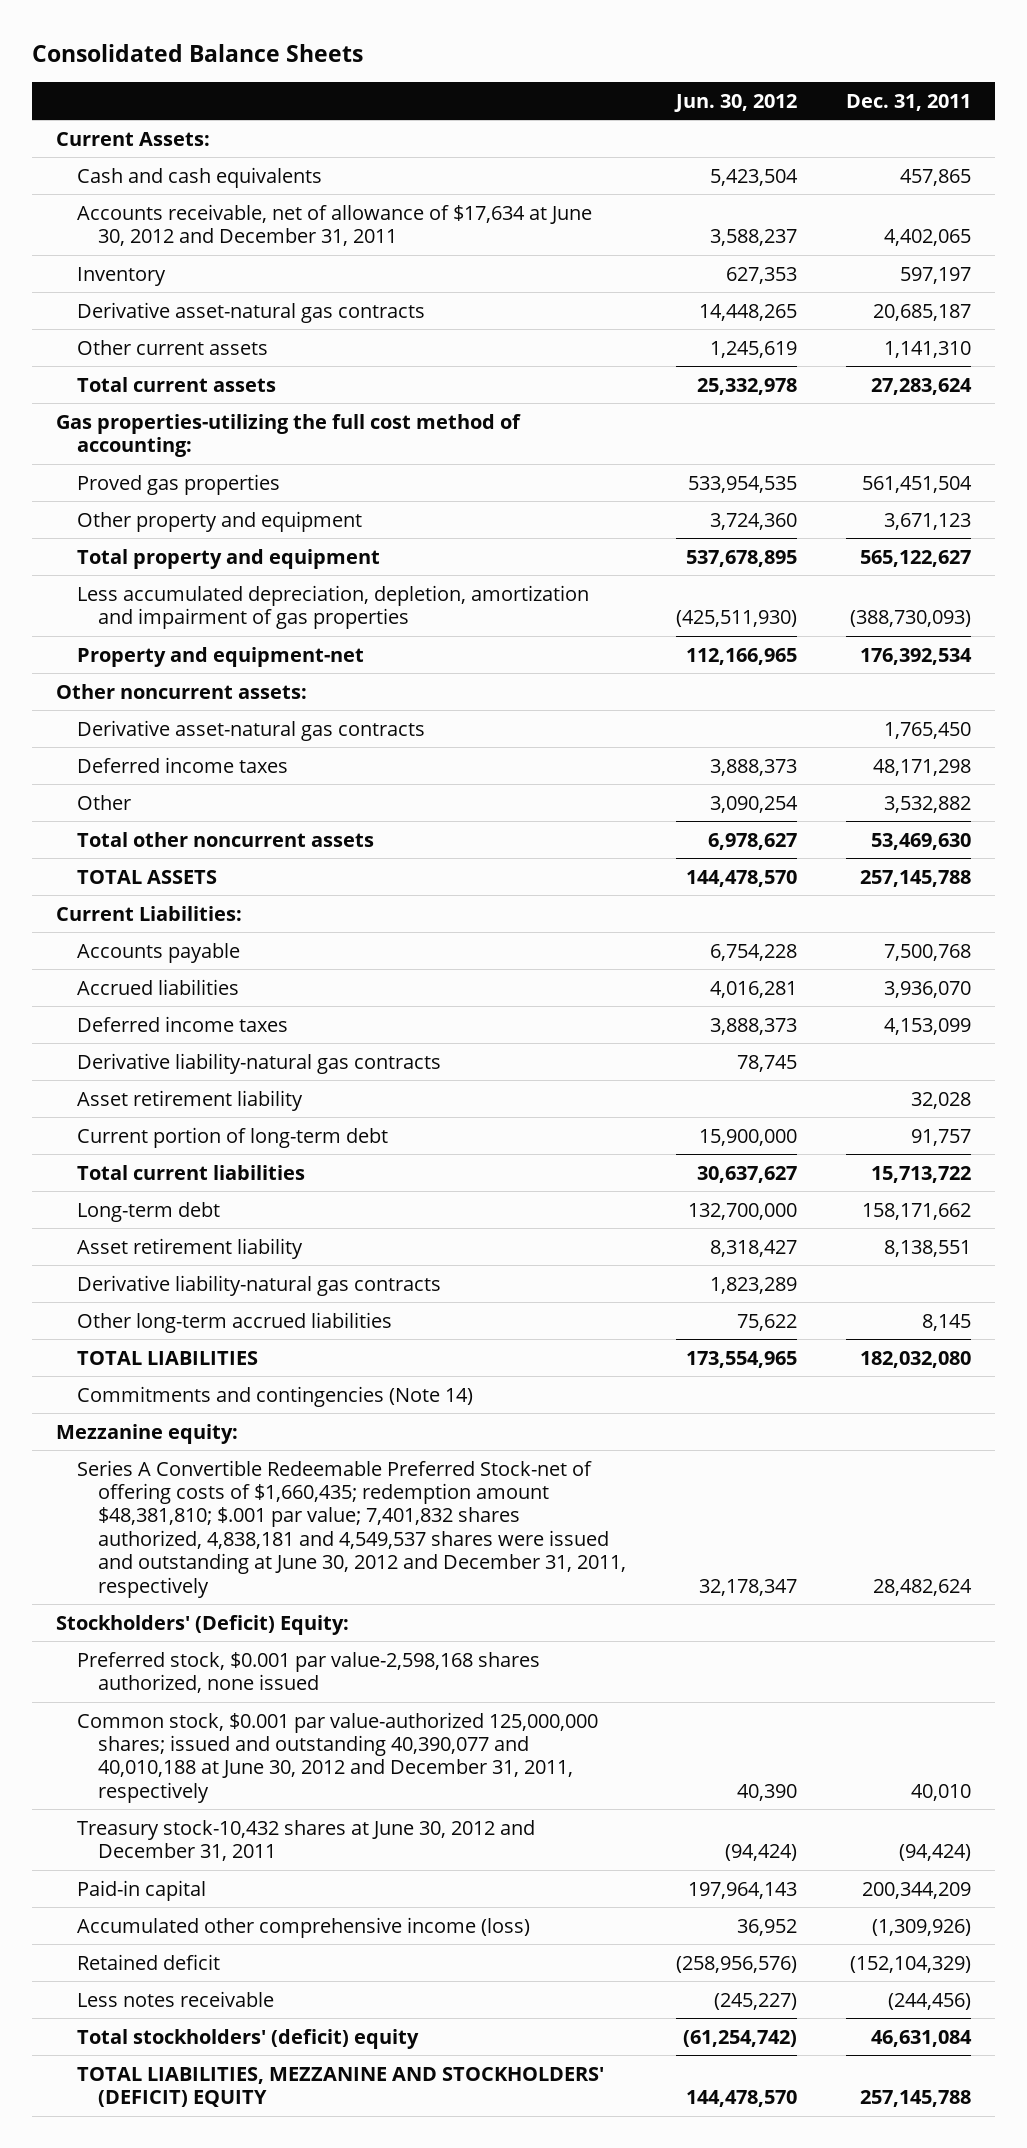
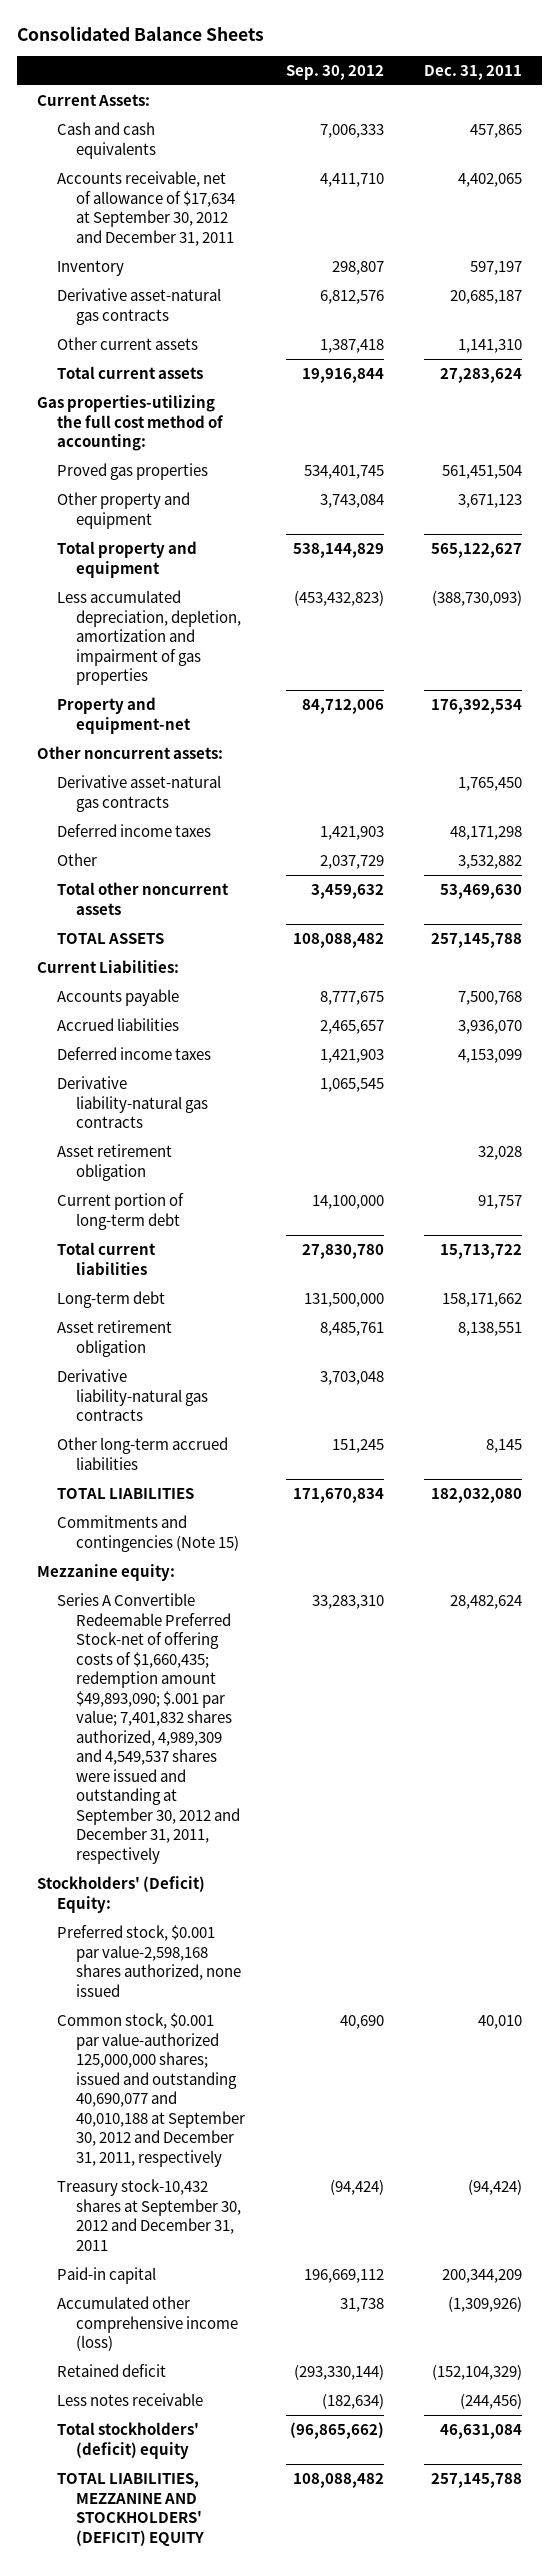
[673,93,797,112] Jun. 30, 2012 -> none
none -> [285,64,384,80] Sep. 30, 2012
[77,203,593,247] Accounts receivable, net of allowance of $17,634 at June 30, 2012 and December 31, 2011 -> [56,171,236,246] Accounts receivable, net of allowance of $17,634 at September 30, 2012 and December 31, 2011
[77,1089,304,1111] Asset retirement liability -> [56,1144,172,1181] Asset retirement obligation
[77,1237,304,1259] Asset retirement liability -> [56,1320,172,1357] Asset retirement obligation
[77,1385,474,1407] Commitments and contingencies (Note 14) -> [56,1515,240,1552] Commitments and contingencies (Note 15)
[77,1459,627,1598] Series A Convertible Redeemable Preferred Stock-net of offering costs of $1,660,435; redemption amount $48,381,810; $.001 par value; 7,401,832 shares authorized, 4,838,181 and 4,549,537 shares were issued and outstanding at June 30, 2012 and December 31, 2011, respectively -> [56,1593,241,1864] Series A Convertible Redeemable Preferred Stock-net of offering costs of $1,660,435; redemption amount $49,893,090; $.001 par value; 7,401,832 shares authorized, 4,989,309 and 4,549,537 shares were issued and outstanding at September 30, 2012 and December 31, 2011, respectively
[77,1711,599,1803] Common stock, $0.001 par value-authorized 125,000,000 shares; issued and outstanding 40,390,077 and 40,010,188 at June 30, 2012 and December 31, 2011, respectively -> [56,2013,246,2167] Common stock, $0.001 par value-authorized 125,000,000 shares; issued and outstanding 40,690,077 and 40,010,188 at September 30, 2012 and December 31, 2011, respectively
[77,1819,536,1862] Treasury stock-10,432 shares at June 30, 2012 and December 31, 2011 -> [56,2179,242,2251] Treasury stock-10,432 shares at September 30, 2012 and December 31, 2011

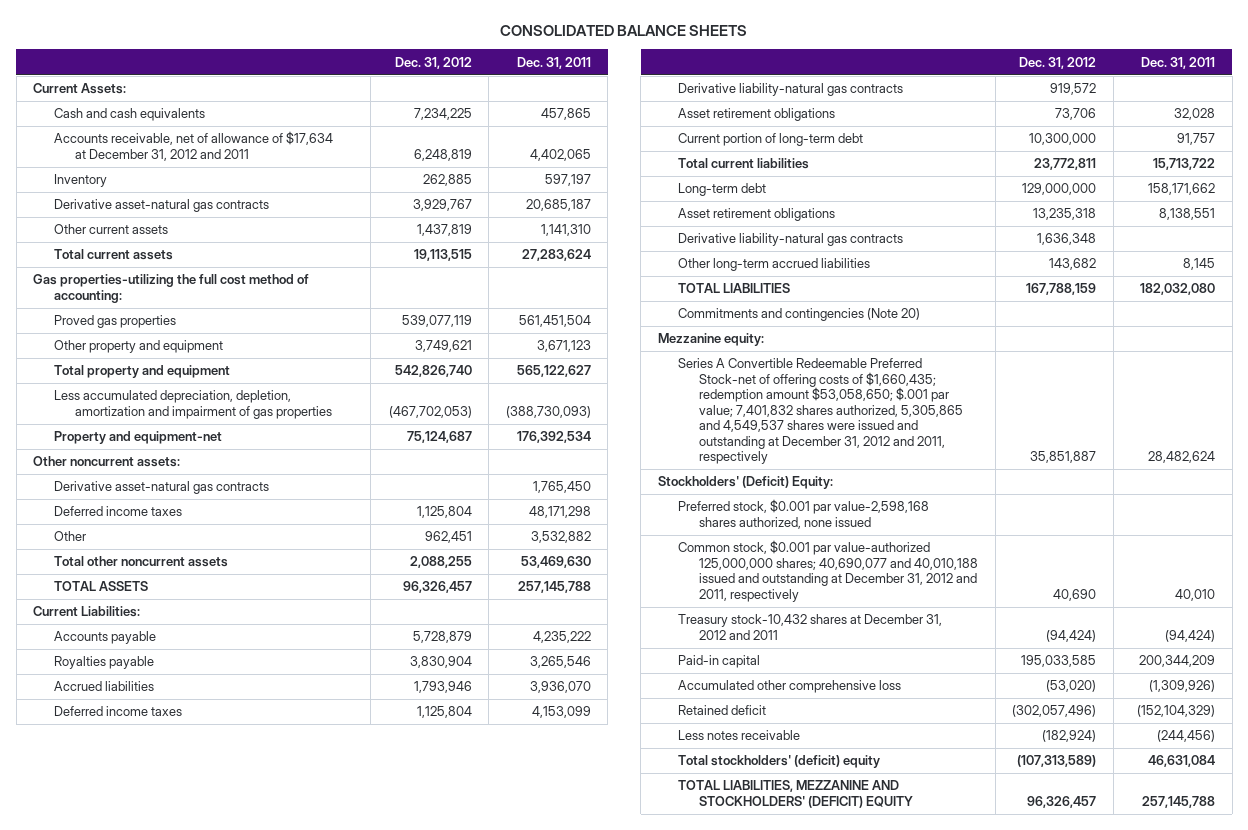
[17,25,265,41] Consolidated Balance Sheets -> [500,25,748,37] CONSOLIDATED BALANCE SHEETS
[285,64,384,80] Sep. 30, 2012 -> none
none -> [394,56,472,69] Dec. 31, 2012
[56,171,236,246] Accounts receivable, net of allowance of $17,634 at September 30, 2012 and December 31, 2011 -> [53,131,333,161] Accounts receivable, net of allowance of $17,634 at December 31, 2012 and 2011
[457,991,522,1006] 7,500,768 -> [532,631,591,644] 4,235,222
none -> [53,656,154,670] Royalties payable
[56,1144,172,1181] Asset retirement obligation -> [678,108,836,122] Asset retirement obligations
[56,1320,172,1357] Asset retirement obligation -> [678,208,836,222] Asset retirement obligations
[56,1515,240,1552] Commitments and contingencies (Note 15) -> [678,308,921,322] Commitments and contingencies (Note 20)
[56,1593,241,1864] Series A Convertible Redeemable Preferred Stock-net of offering costs of $1,660,435; redemption amount $49,893,090; $.001 par value; 7,401,832 shares authorized, 4,989,309 and 4,549,537 shares were issued and outstanding at September 30, 2012 and December 31, 2011, respectively -> [678,358,964,465] Series A Convertible Redeemable Preferred Stock-net of offering costs of $1,660,435; redemption amount $53,058,650; $.001 par value; 7,401,832 shares authorized, 5,305,865 and 4,549,537 shares were issued and outstanding at December 31, 2012 and 2011, respectively
[56,2013,246,2167] Common stock, $0.001 par value-authorized 125,000,000 shares; issued and outstanding 40,690,077 and 40,010,188 at September 30, 2012 and December 31, 2011, respectively -> [678,540,979,602] Common stock, $0.001 par value-authorized 125,000,000 shares; 40,690,077 and 40,010,188 issued and outstanding at December 31, 2012 and 2011, respectively
[56,2179,242,2251] Treasury stock-10,432 shares at September 30, 2012 and December 31, 2011 -> [678,614,943,640] Treasury stock-10,432 shares at December 31, 2012 and 2011
[56,2296,239,2352] Accumulated other comprehensive income (loss) -> [678,680,902,694] Accumulated other comprehensive loss

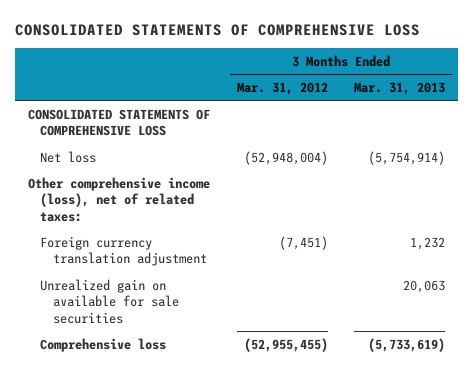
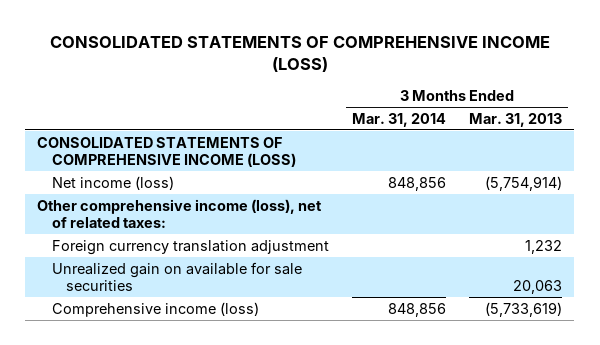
[14,24,420,37] CONSOLIDATED STATEMENTS OF COMPREHENSIVE LOSS -> [49,35,550,73] CONSOLIDATED STATEMENTS OF COMPREHENSIVE INCOME (LOSS)
[236,81,328,95] Mar. 31, 2012 -> none
none -> [352,112,447,127] Mar. 31, 2014
[27,108,210,137] CONSOLIDATED STATEMENTS OF COMPREHENSIVE LOSS -> [37,136,296,167] CONSOLIDATED STATEMENTS OF COMPREHENSIVE INCOME (LOSS)
[40,150,97,163] Net loss -> [51,175,174,190] Net income (loss)
[40,337,167,352] Comprehensive loss -> [51,301,259,317] Comprehensive income (loss)

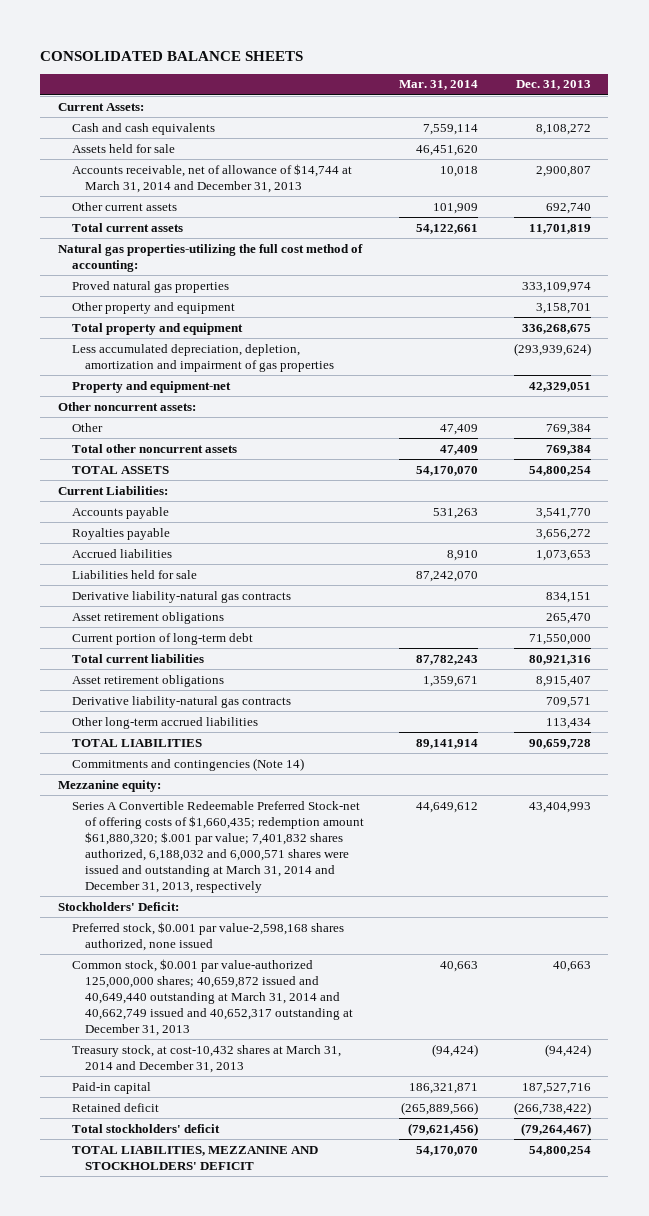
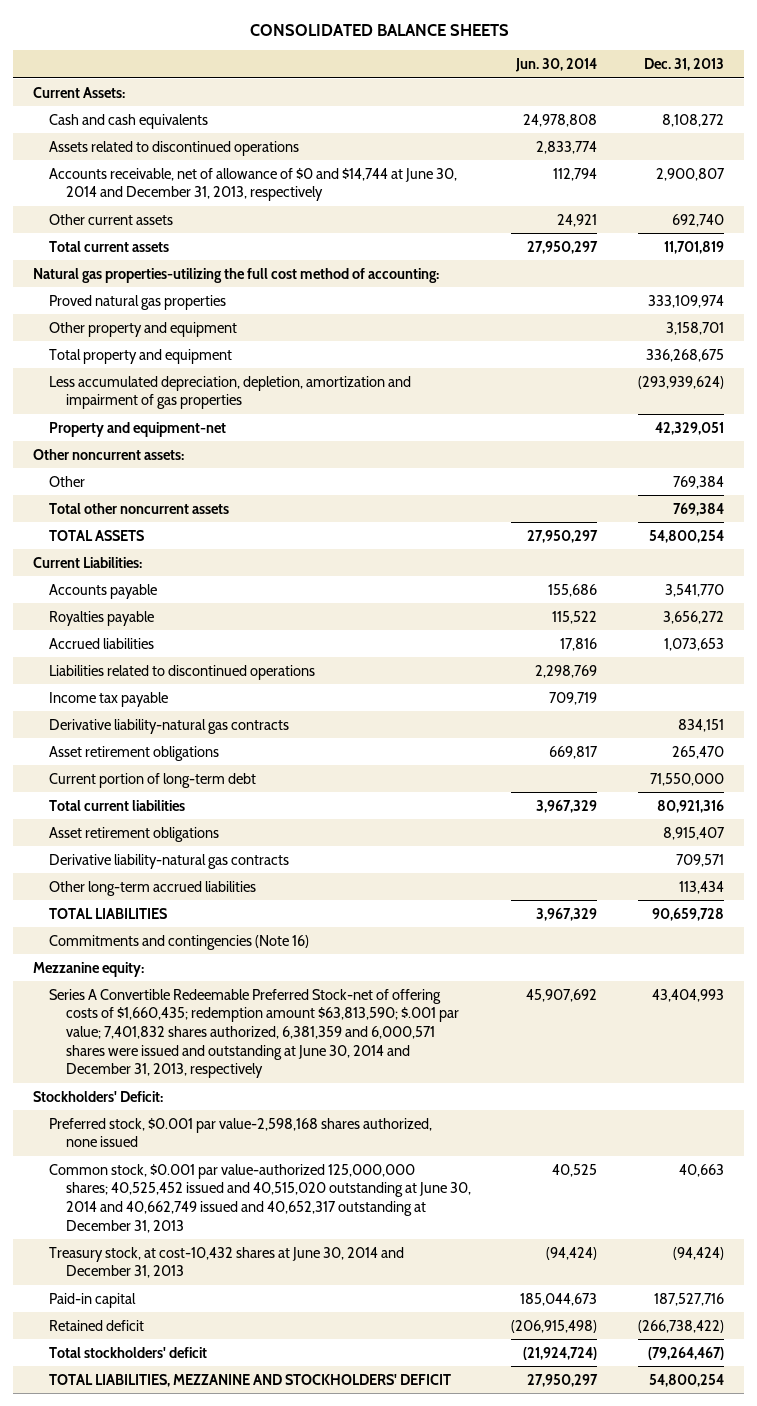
[399,80,479,91] Mar. 31, 2014 -> none
none -> [515,57,598,72] Jun. 30, 2014
[71,143,175,153] Assets held for sale -> none
none -> [49,140,300,156] Assets related to discontinued operations
[71,163,352,193] Accounts receivable, net of allowance of $14,744 at March 31, 2014 and December 31, 2013 -> [49,167,458,202] Accounts receivable, net of allowance of $0 and $14,744 at June 30, 2014 and December 31, 2013, respectively
[71,569,197,579] Liabilities held for sale -> none
none -> [49,664,316,680] Liabilities related to discontinued operations
none -> [49,691,169,707] Income tax payable
[71,757,304,771] Commitments and contingencies (Note 14) -> [49,934,310,950] Commitments and contingencies (Note 16)
[71,800,365,893] Series A Convertible Redeemable Preferred Stock-net of offering costs of $1,660,435; redemption amount $61,880,320; $.001 par value; 7,401,832 shares authorized, 6,188,032 and 6,000,571 shares were issued and outstanding at March 31, 2014 and December 31, 2013, respectively -> [49,988,459,1079] Series A Convertible Redeemable Preferred Stock-net of offering costs of $1,660,435; redemption amount $63,813,590; $.001 par value; 7,401,832 shares authorized, 6,381,359 and 6,000,571 shares were issued and outstanding at June 30, 2014 and December 31, 2013, respectively
[71,958,354,1036] Common stock, $0.001 par value-authorized 125,000,000 shares; 40,659,872 issued and 40,649,440 outstanding at March 31, 2014 and 40,662,749 issued and 40,652,317 outstanding at December 31, 2013 -> [49,1163,471,1233] Common stock, $0.001 par value-authorized 125,000,000 shares; 40,525,452 issued and 40,515,020 outstanding at June 30, 2014 and 40,662,749 issued and 40,652,317 outstanding at December 31, 2013
[71,1044,341,1073] Treasury stock, at cost-10,432 shares at March 31, 2014 and December 31, 2013 -> [49,1246,405,1279] Treasury stock, at cost-10,432 shares at June 30, 2014 and December 31, 2013

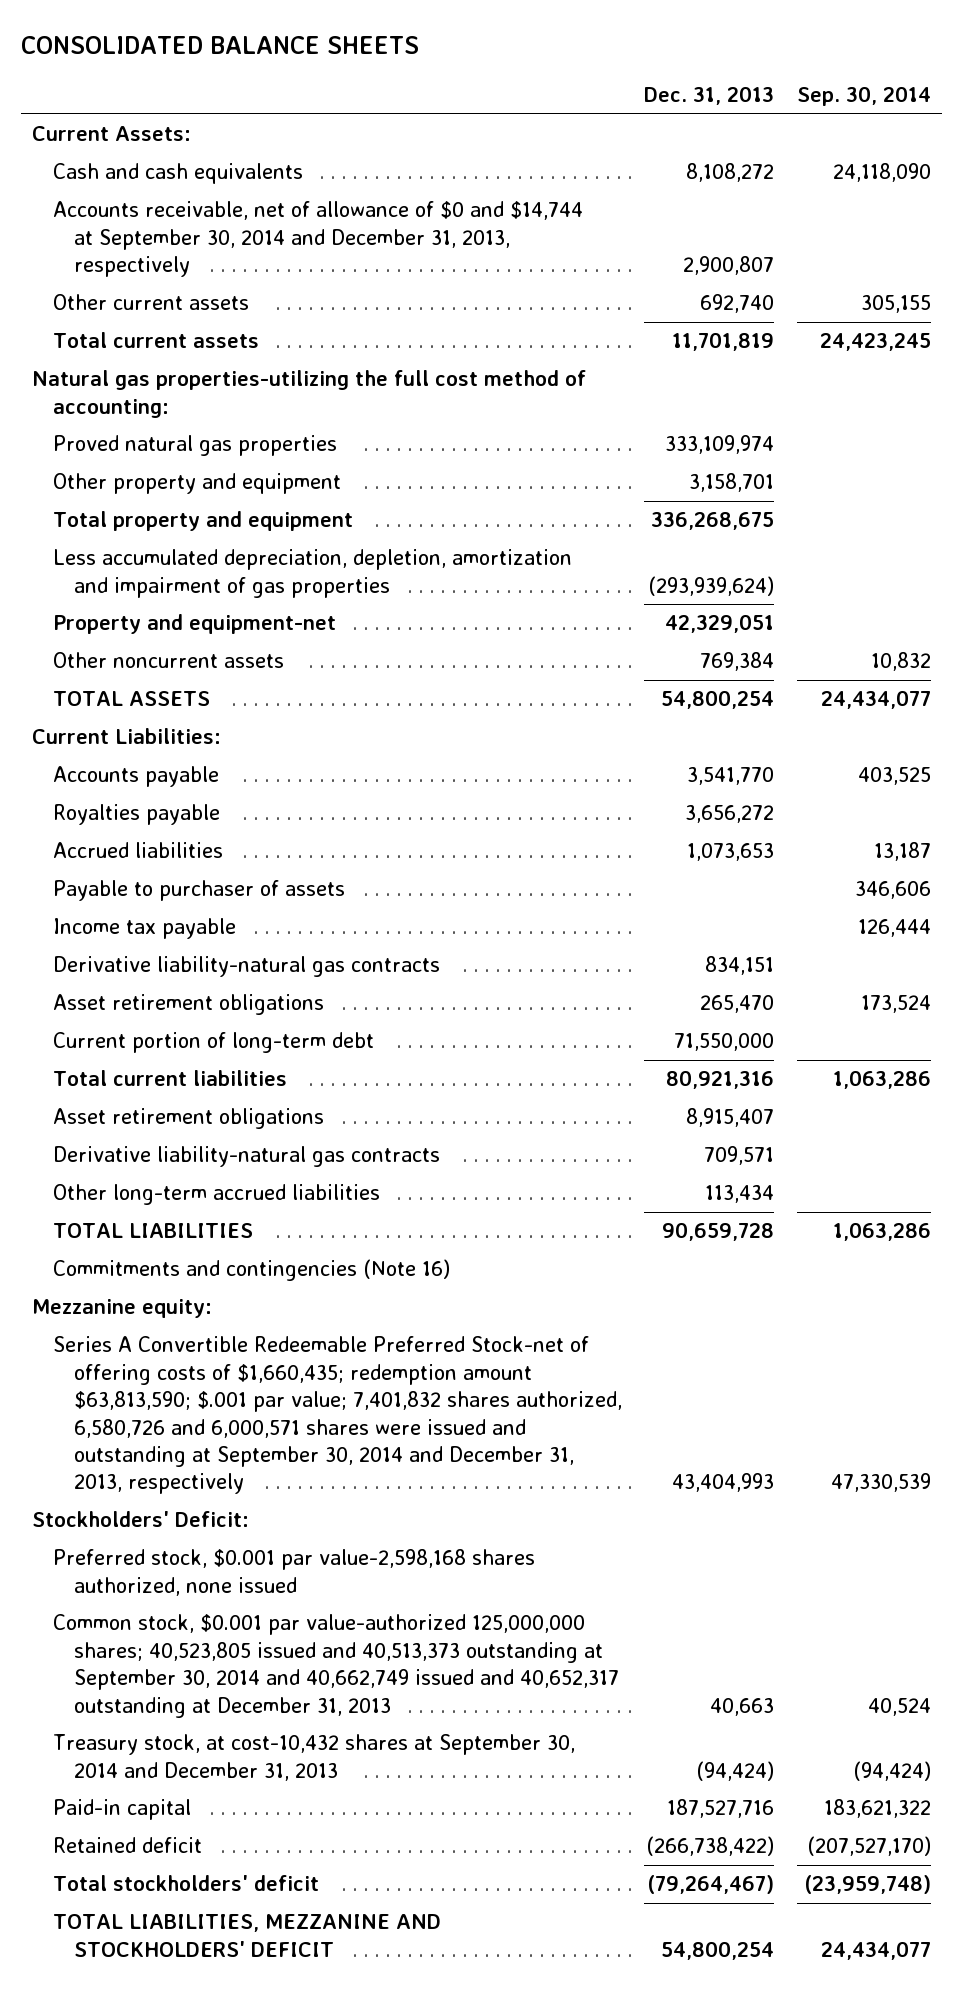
[515,57,598,72] Jun. 30, 2014 -> none
none -> [796,86,931,107] Sep. 30, 2014
[49,140,300,156] Assets related to discontinued operations -> none
[49,167,458,202] Accounts receivable, net of allowance of $0 and $14,744 at June 30, 2014 and December 31, 2013, respectively -> [52,201,583,278] Accounts receivable, net of allowance of $0 and $14,744 at September 30, 2014 and December 31, 2013, respectively
[33,448,185,460] Other noncurrent assets: -> none
[49,502,230,514] Total other noncurrent assets -> none
[49,475,86,487] Other -> [52,652,284,669] Other noncurrent assets
[49,664,316,680] Liabilities related to discontinued operations -> [52,880,345,902] Payable to purchaser of assets
[49,988,459,1079] Series A Convertible Redeemable Preferred Stock-net of offering costs of $1,660,435; redemption amount $63,813,590; $.001 par value; 7,401,832 shares authorized, 6,381,359 and 6,000,571 shares were issued and outstanding at June 30, 2014 and December 31, 2013, respectively -> [52,1336,623,1495] Series A Convertible Redeemable Preferred Stock-net of offering costs of $1,660,435; redemption amount $63,813,590; $.001 par value; 7,401,832 shares authorized, 6,580,726 and 6,000,571 shares were issued and outstanding at September 30, 2014 and December 31, 2013, respectively
[49,1163,471,1233] Common stock, $0.001 par value-authorized 125,000,000 shares; 40,525,452 issued and 40,515,020 outstanding at June 30, 2014 and 40,662,749 issued and 40,652,317 outstanding at December 31, 2013 -> [52,1614,620,1718] Common stock, $0.001 par value-authorized 125,000,000 shares; 40,523,805 issued and 40,513,373 outstanding at September 30, 2014 and 40,662,749 issued and 40,652,317 outstanding at December 31, 2013
[49,1246,405,1279] Treasury stock, at cost-10,432 shares at June 30, 2014 and December 31, 2013 -> [52,1734,575,1781] Treasury stock, at cost-10,432 shares at September 30, 2014 and December 31, 2013

